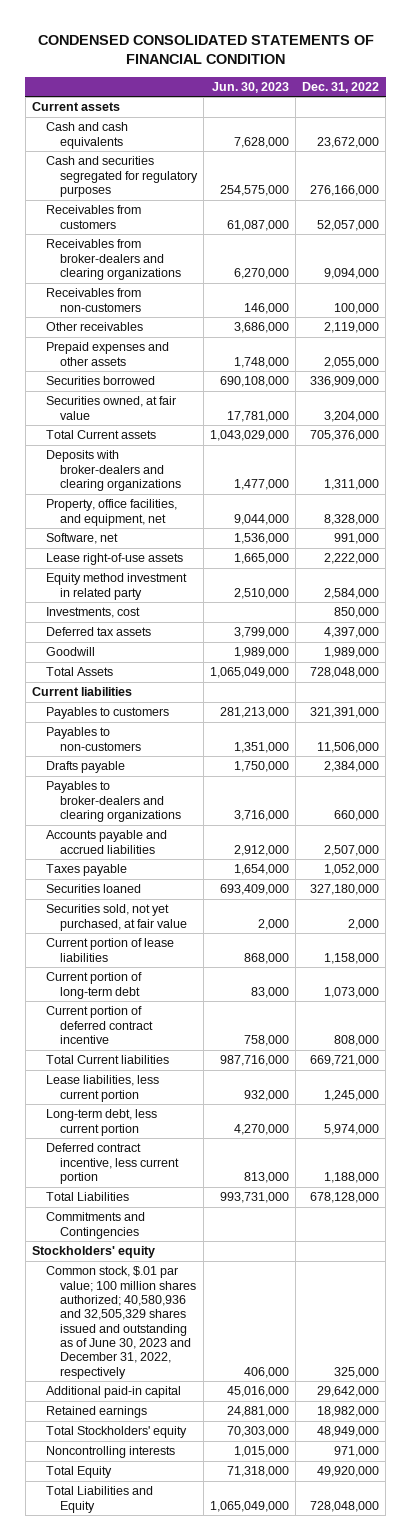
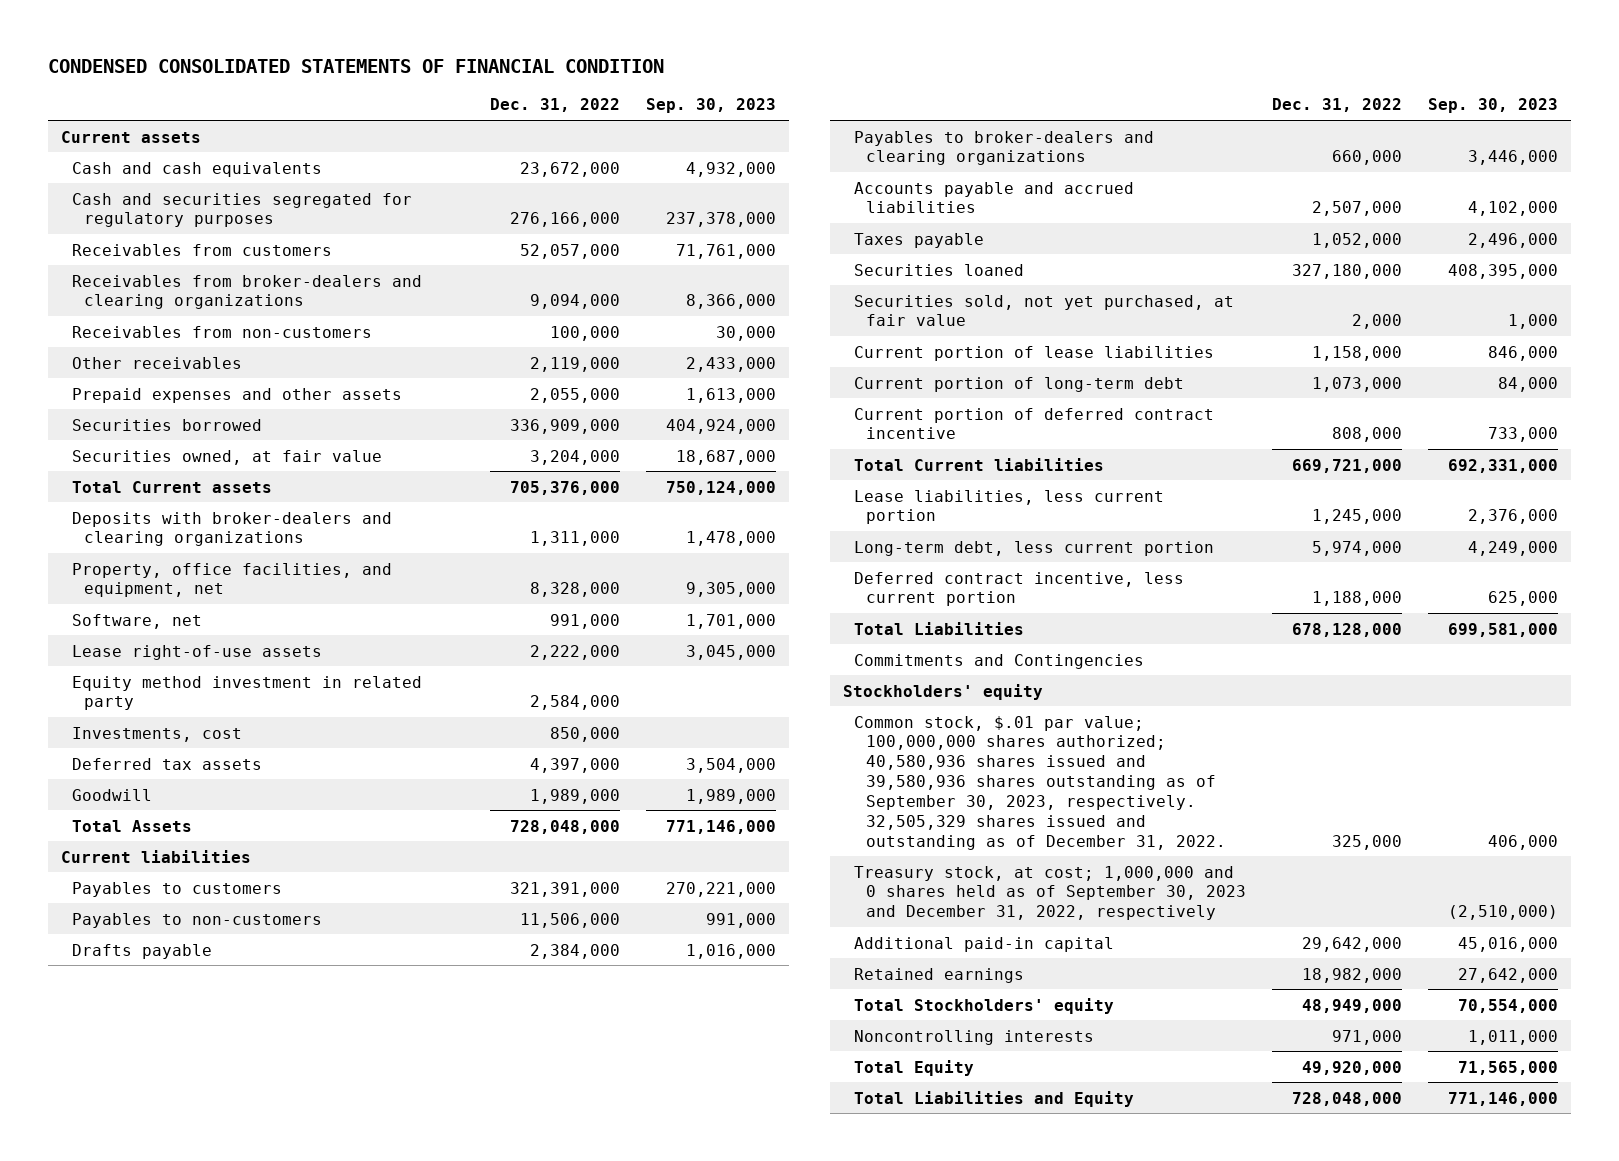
[211,81,289,93] Jun. 30, 2023 -> none
none -> [646,98,777,114] Sep. 30, 2023
[45,1266,196,1379] Common stock, $.01 par value; 100 million shares authorized; 40,580,936 and 32,505,329 shares issued and outstanding as of June 30, 2023 and December 31, 2022, respectively -> [854,715,1226,850] Common stock, $.01 par value; 100,000,000 shares authorized; 40,580,936 shares issued and 39,580,936 shares outstanding as of September 30, 2023, respectively. 32,505,329 shares issued and outstanding as of December 31, 2022.
none -> [854,865,1246,921] Treasury stock, at cost; 1,000,000 and 0 shares held as of September 30, 2023 and December 31, 2022, respectively

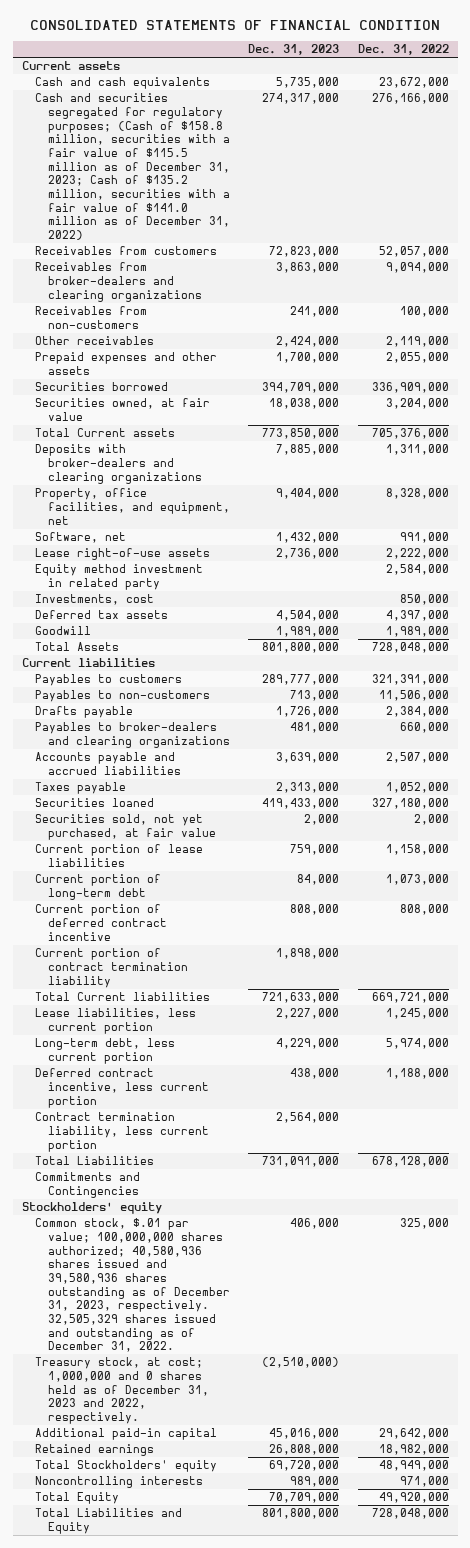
[47,58,664,73] CONDENSED CONSOLIDATED STATEMENTS OF FINANCIAL CONDITION -> [30,19,441,30] CONSOLIDATED STATEMENTS OF FINANCIAL CONDITION
[646,98,777,114] Sep. 30, 2023 -> none
none -> [248,44,340,56] Dec. 31, 2023
[72,192,413,228] Cash and securities segregated for regulatory purposes -> [34,93,230,240] Cash and securities segregated for regulatory purposes; (Cash of $158.8 million, securities with a fair value of $115.5 million as of December 31, 2023; Cash of $135.2 million, securities with a fair value of $141.0 million as of December 31, 2022)
none -> [34,948,188,988] Current portion of contract termination liability
none -> [34,1112,209,1152] Contract termination liability, less current portion
[854,715,1226,850] Common stock, $.01 par value; 100,000,000 shares authorized; 40,580,936 shares issued and 39,580,936 shares outstanding as of September 30, 2023, respectively. 32,505,329 shares issued and outstanding as of December 31, 2022. -> [34,1218,230,1353] Common stock, $.01 par value; 100,000,000 shares authorized; 40,580,936 shares issued and 39,580,936 shares outstanding as of December 31, 2023, respectively. 32,505,329 shares issued and outstanding as of December 31, 2022.
[854,865,1246,921] Treasury stock, at cost; 1,000,000 and 0 shares held as of September 30, 2023 and December 31, 2022, respectively -> [34,1357,209,1425] Treasury stock, at cost; 1,000,000 and 0 shares held as of December 31, 2023 and 2022, respectively.

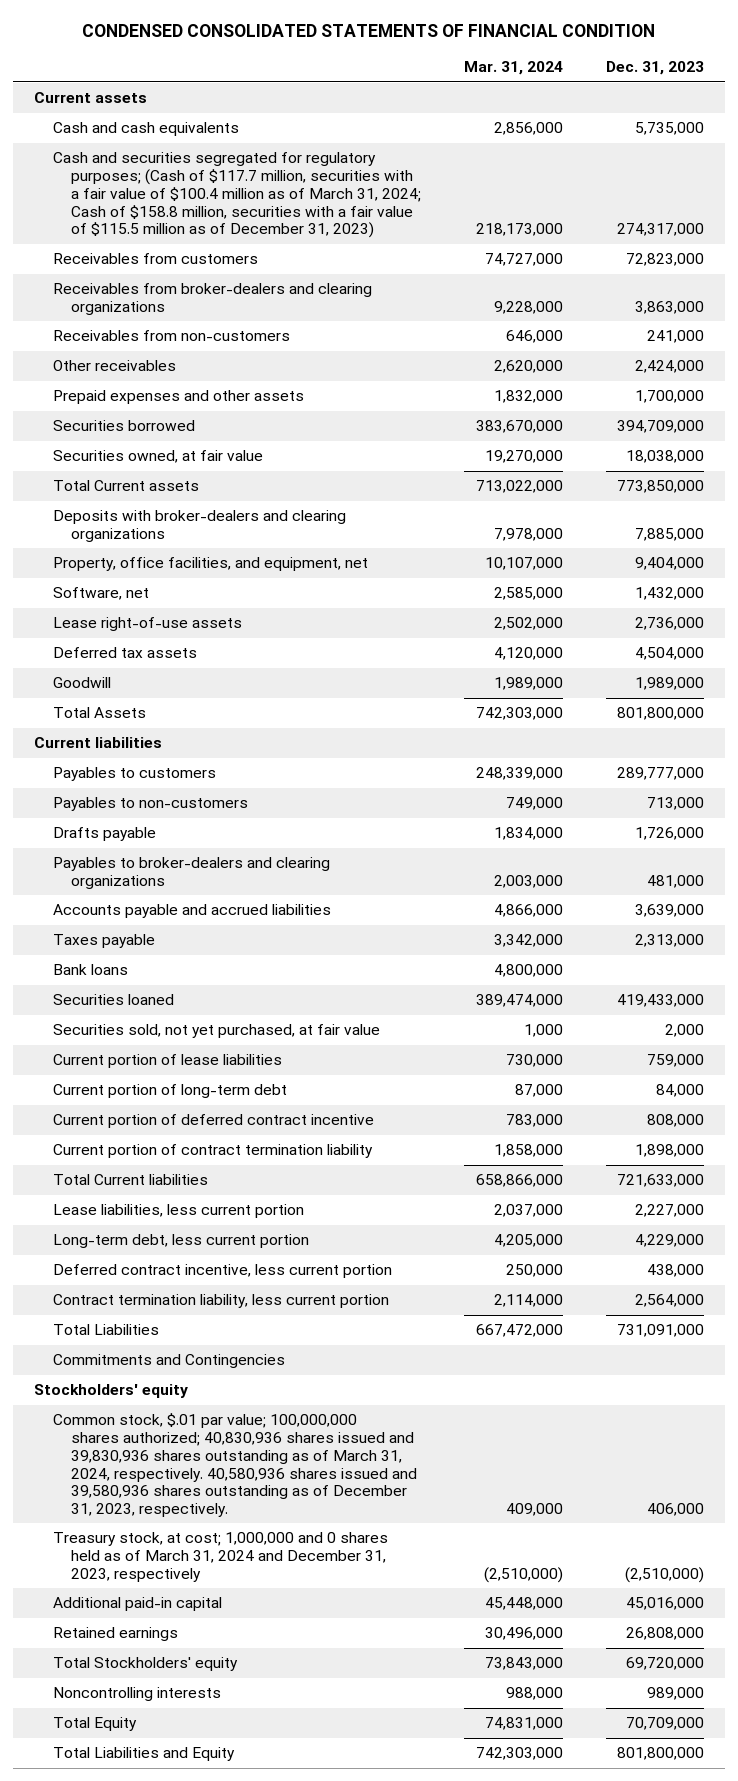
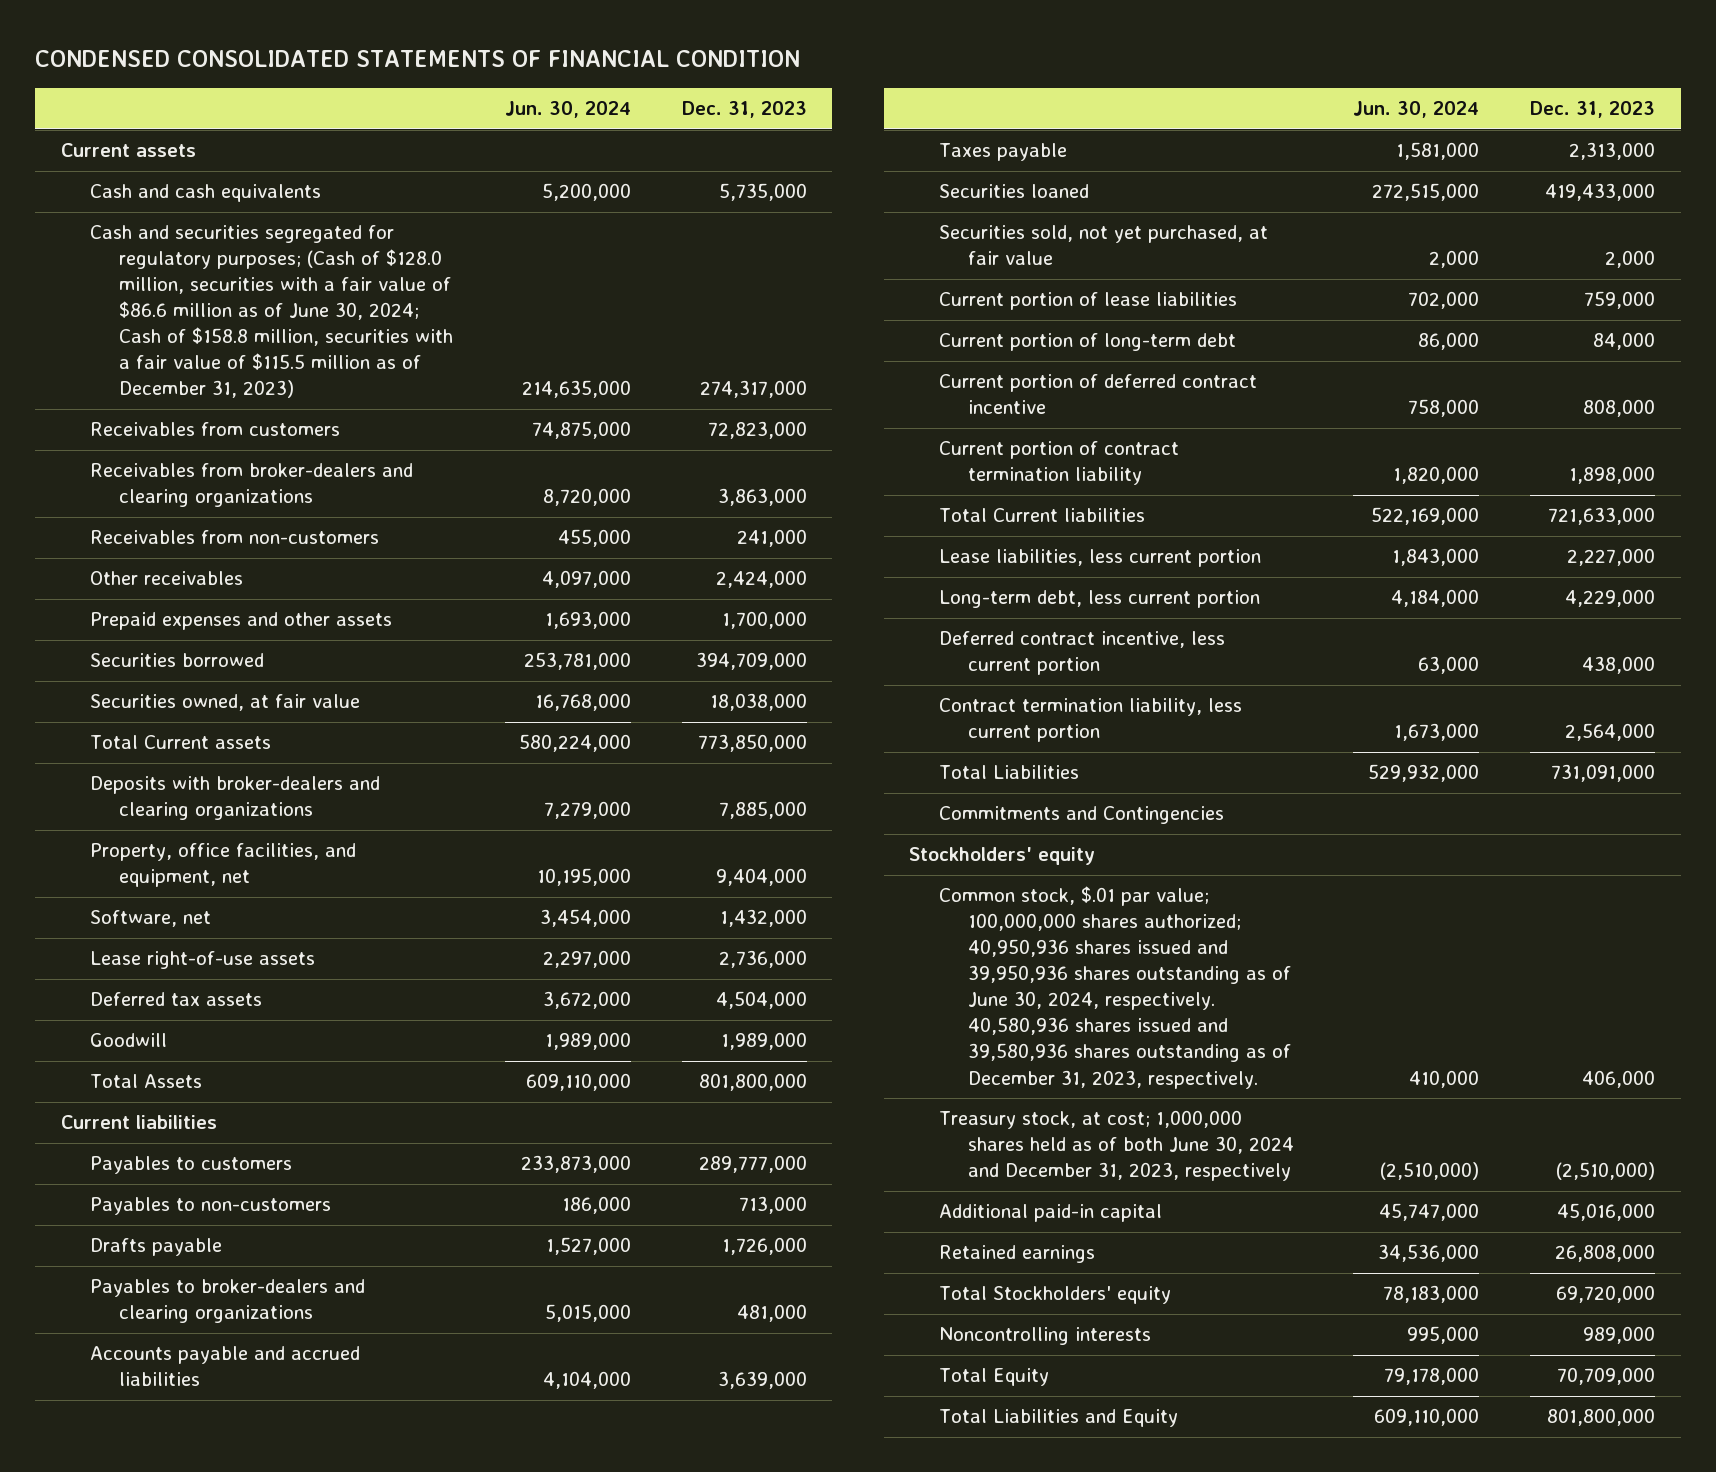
[464,61,564,76] Mar. 31, 2024 -> none
none -> [504,101,631,119] Jun. 30, 2024
[52,152,422,239] Cash and securities segregated for regulatory purposes; (Cash of $117.7 million, securities with a fair value of $100.4 million as of March 31, 2024; Cash of $158.8 million, securities with a fair value of $115.5 million as of December 31, 2023) -> [90,225,454,399] Cash and securities segregated for regulatory purposes; (Cash of $128.0 million, securities with a fair value of $86.6 million as of June 30, 2024; Cash of $158.8 million, securities with a fair value of $115.5 million as of December 31, 2023)
[52,964,128,976] Bank loans -> none
[52,1413,418,1518] Common stock, $.01 par value; 100,000,000 shares authorized; 40,830,936 shares issued and 39,830,936 shares outstanding as of March 31, 2024, respectively. 40,580,936 shares issued and 39,580,936 shares outstanding as of December 31, 2023, respectively. -> [938,886,1292,1089] Common stock, $.01 par value; 100,000,000 shares authorized; 40,950,936 shares issued and 39,950,936 shares outstanding as of June 30, 2024, respectively. 40,580,936 shares issued and 39,580,936 shares outstanding as of December 31, 2023, respectively.
[52,1532,388,1582] Treasury stock, at cost; 1,000,000 and 0 shares held as of March 31, 2024 and December 31, 2023, respectively -> [938,1110,1295,1182] Treasury stock, at cost; 1,000,000 shares held as of both June 30, 2024 and December 31, 2023, respectively

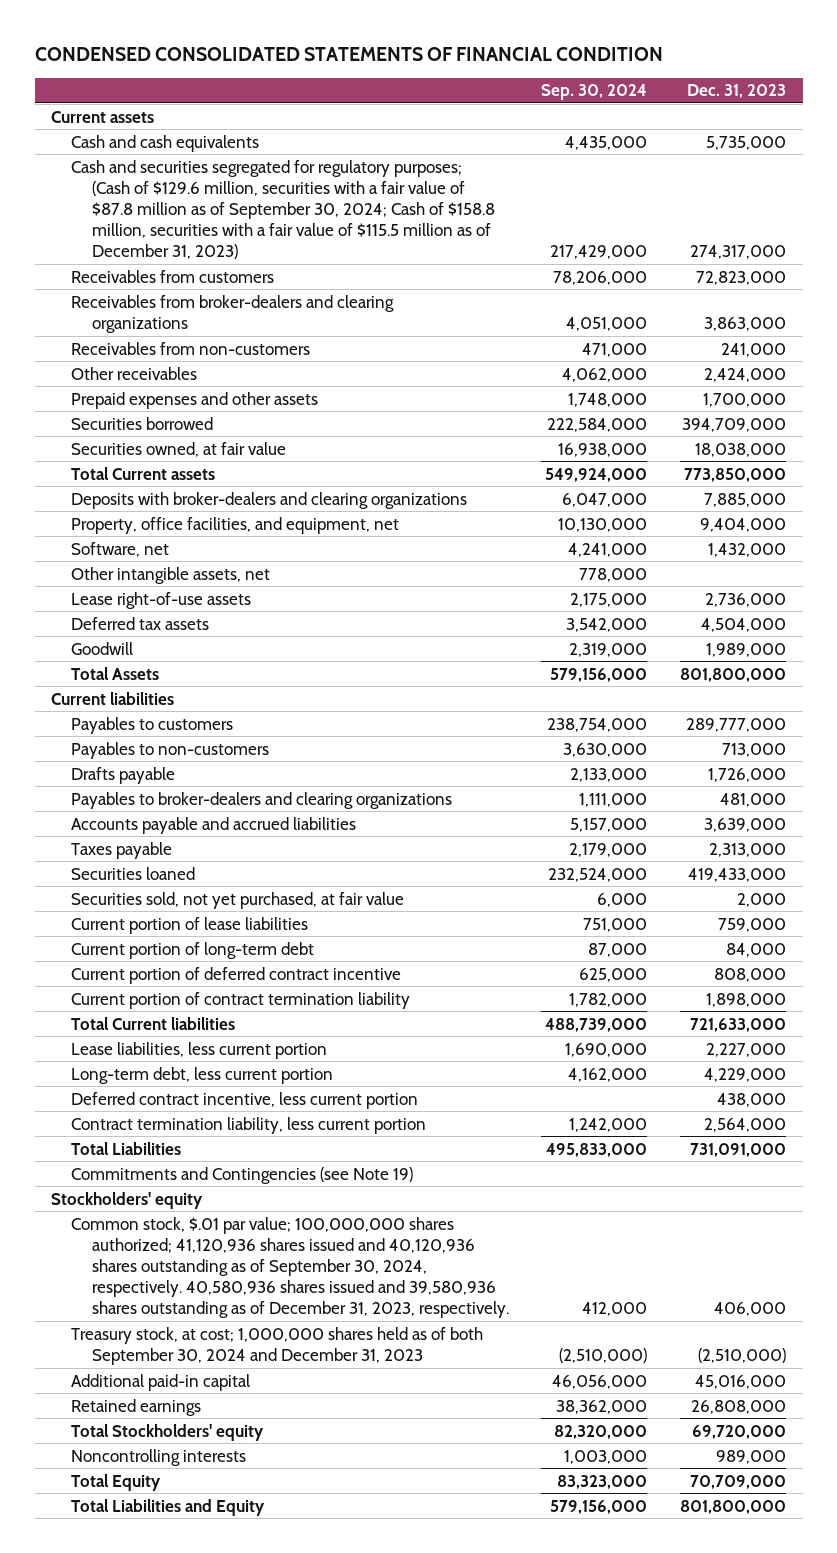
[504,101,631,119] Jun. 30, 2024 -> none
none -> [541,84,648,101] Sep. 30, 2024
[90,225,454,399] Cash and securities segregated for regulatory purposes; (Cash of $128.0 million, securities with a fair value of $86.6 million as of June 30, 2024; Cash of $158.8 million, securities with a fair value of $115.5 million as of December 31, 2023) -> [71,159,495,260] Cash and securities segregated for regulatory purposes; (Cash of $129.6 million, securities with a fair value of $87.8 million as of September 30, 2024; Cash of $158.8 million, securities with a fair value of $115.5 million as of December 31, 2023)
none -> [71,566,271,584] Other intangible assets, net
[938,806,1224,825] Commitments and Contingencies -> [71,1166,414,1184] Commitments and Contingencies (see Note 19)
[938,886,1292,1089] Common stock, $.01 par value; 100,000,000 shares authorized; 40,950,936 shares issued and 39,950,936 shares outstanding as of June 30, 2024, respectively. 40,580,936 shares issued and 39,580,936 shares outstanding as of December 31, 2023, respectively. -> [71,1216,509,1319] Common stock, $.01 par value; 100,000,000 shares authorized; 41,120,936 shares issued and 40,120,936 shares outstanding as of September 30, 2024, respectively. 40,580,936 shares issued and 39,580,936 shares outstanding as of December 31, 2023, respectively.
[938,1110,1295,1182] Treasury stock, at cost; 1,000,000 shares held as of both June 30, 2024 and December 31, 2023, respectively -> [71,1326,484,1365] Treasury stock, at cost; 1,000,000 shares held as of both September 30, 2024 and December 31, 2023

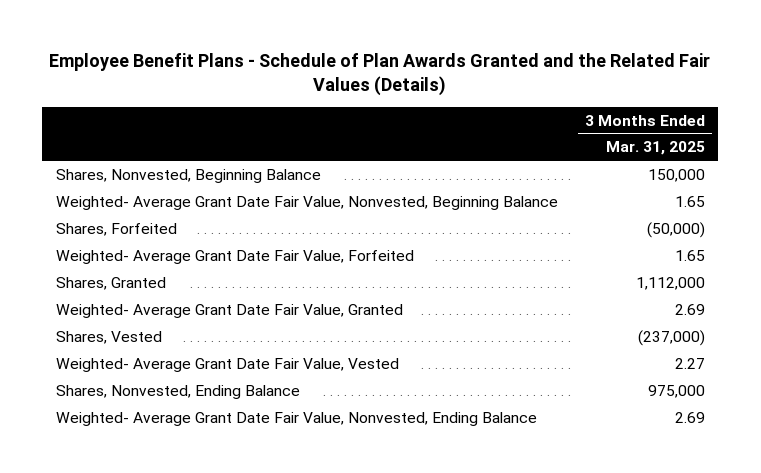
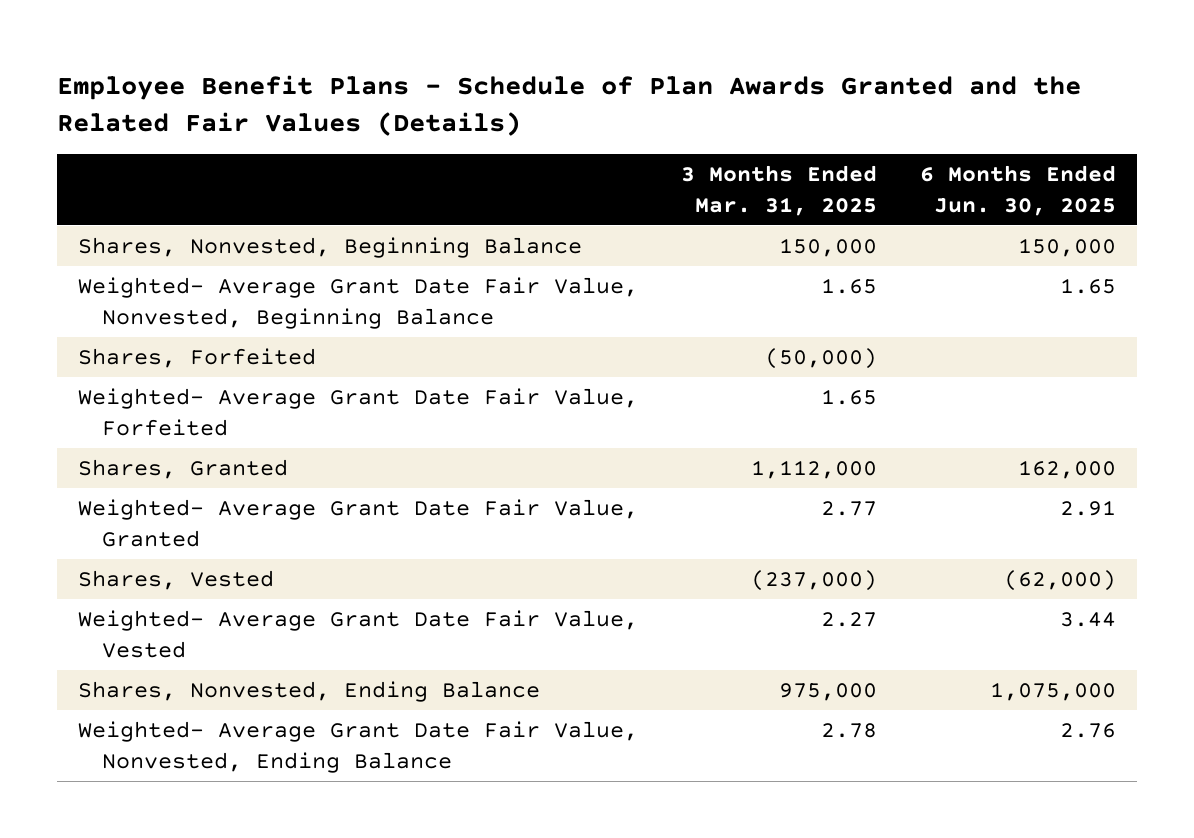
none -> [919,165,1116,216] 6 Months Ended Jun. 30, 2025
[674,303,705,315] 2.69 -> [821,500,878,516] 2.77
[674,411,705,423] 2.69 -> [821,722,878,738] 2.78

